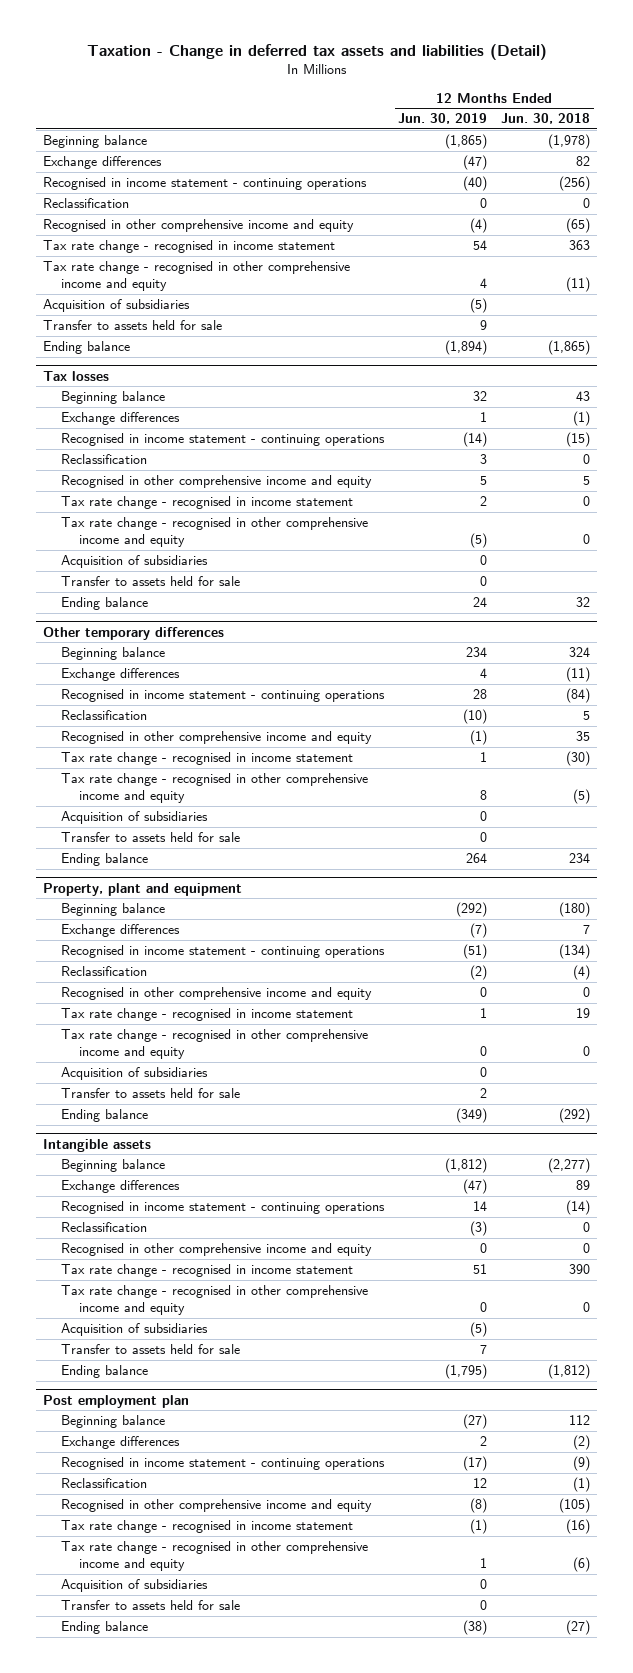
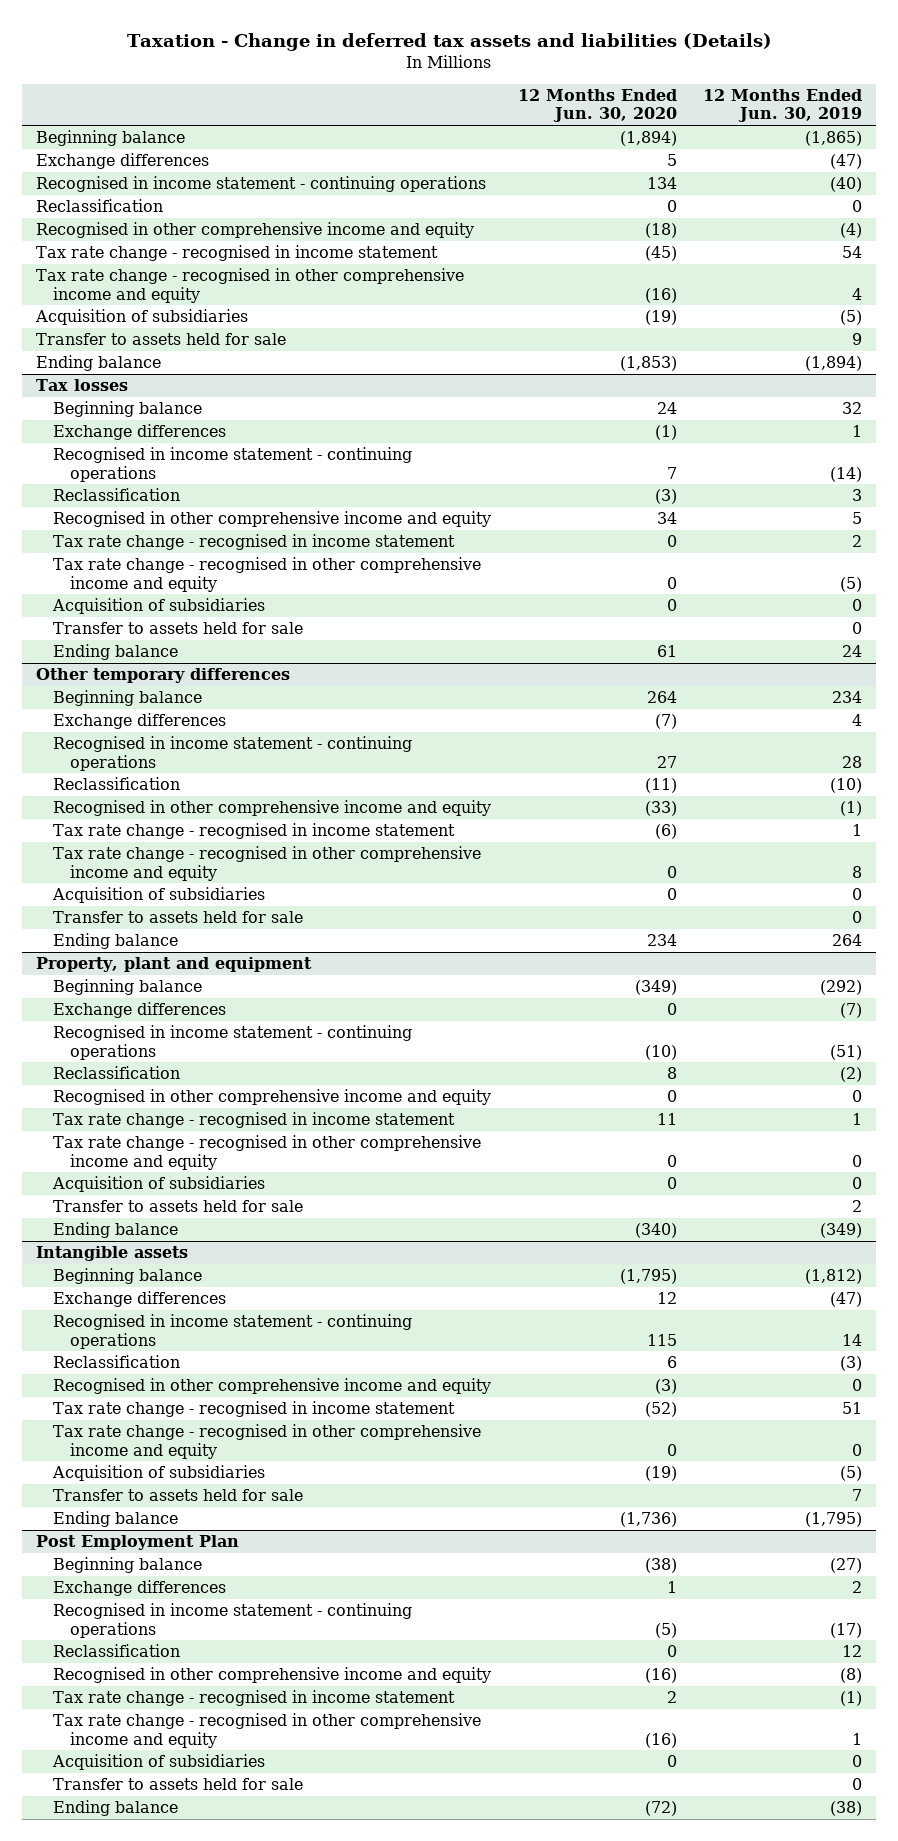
[86,44,547,61] Taxation - Change in deferred tax assets and liabilities (Detail) -> [127,32,773,51] Taxation - Change in deferred tax assets and liabilities (Details)
[501,113,591,125] Jun. 30, 2018 -> none
none -> [517,88,677,123] 12 Months Ended Jun. 30, 2020
[42,1394,189,1408] Post employment plan -> [35,1535,239,1551] Post Employment Plan

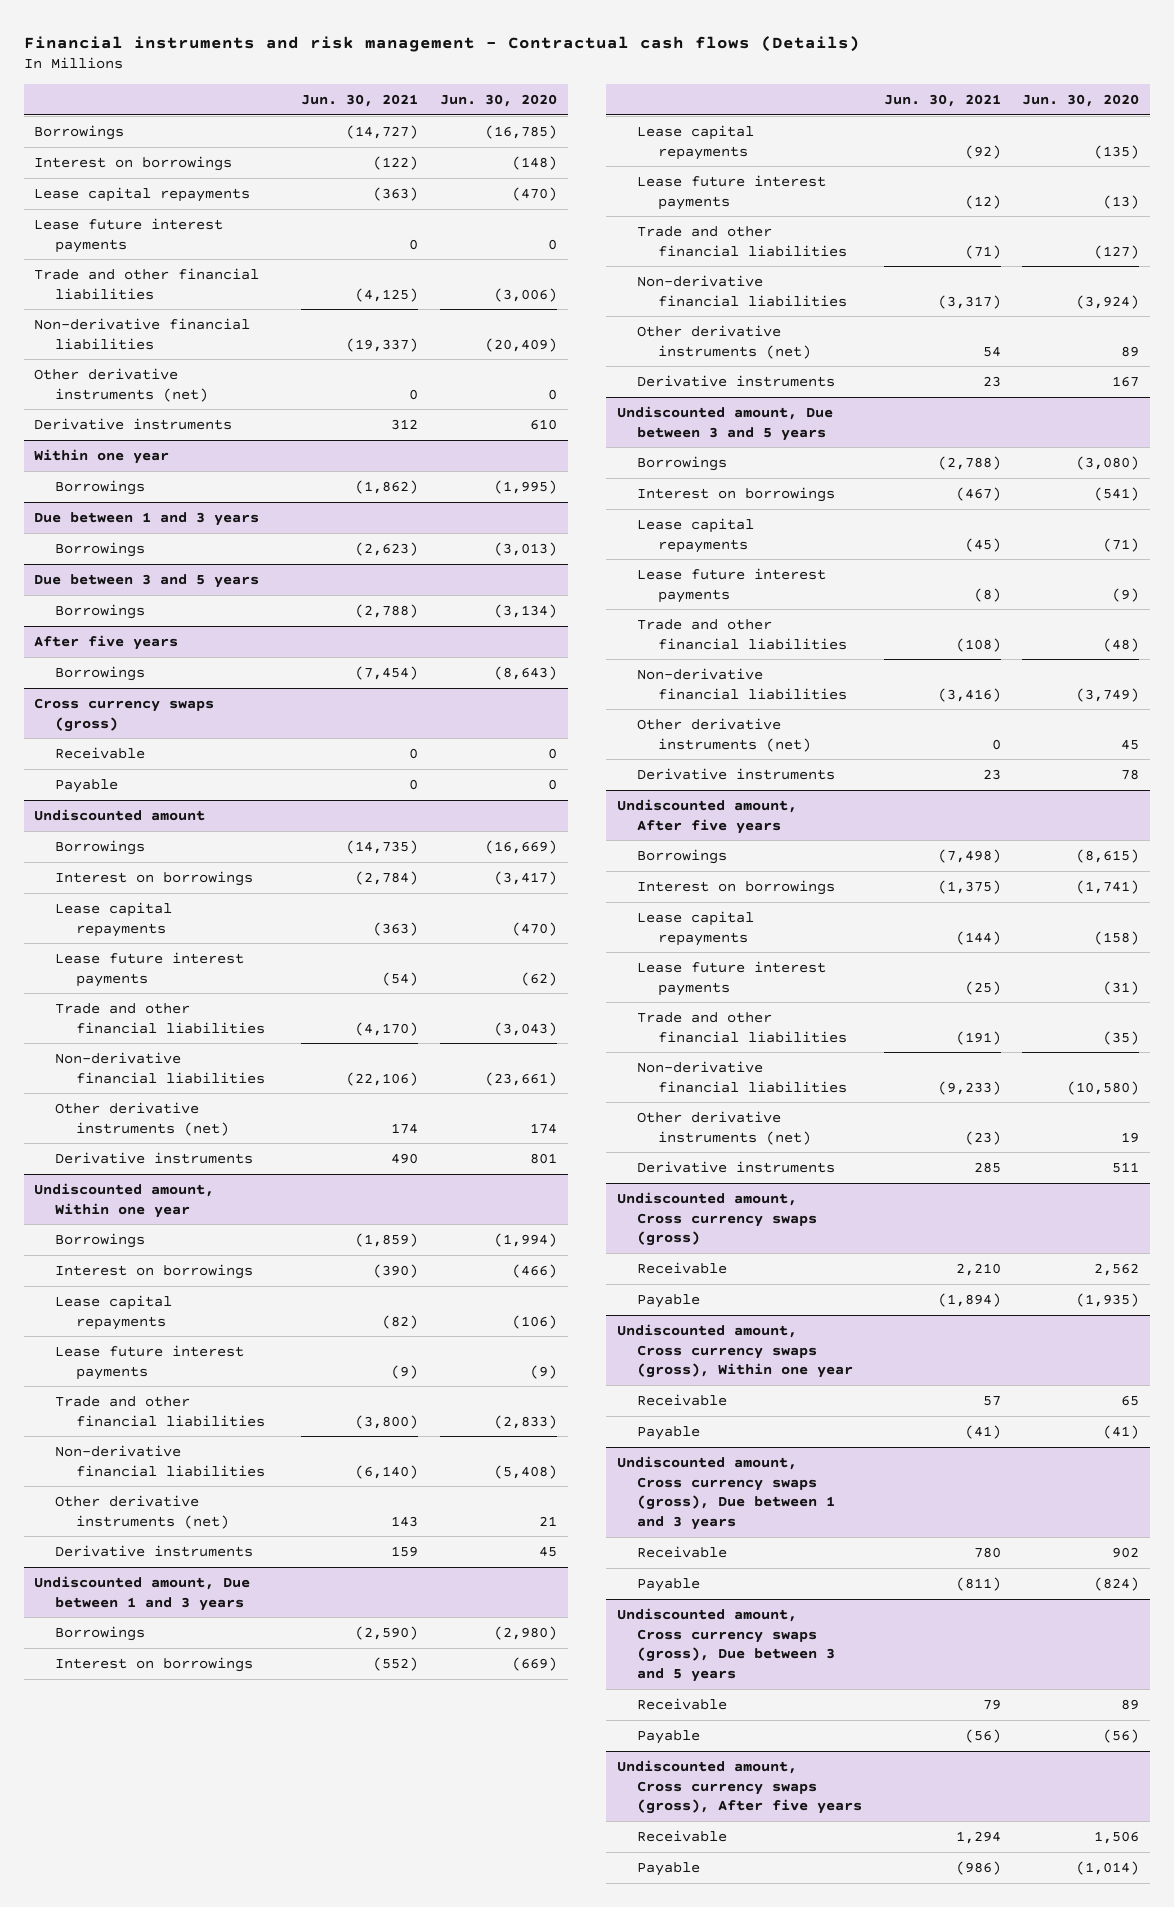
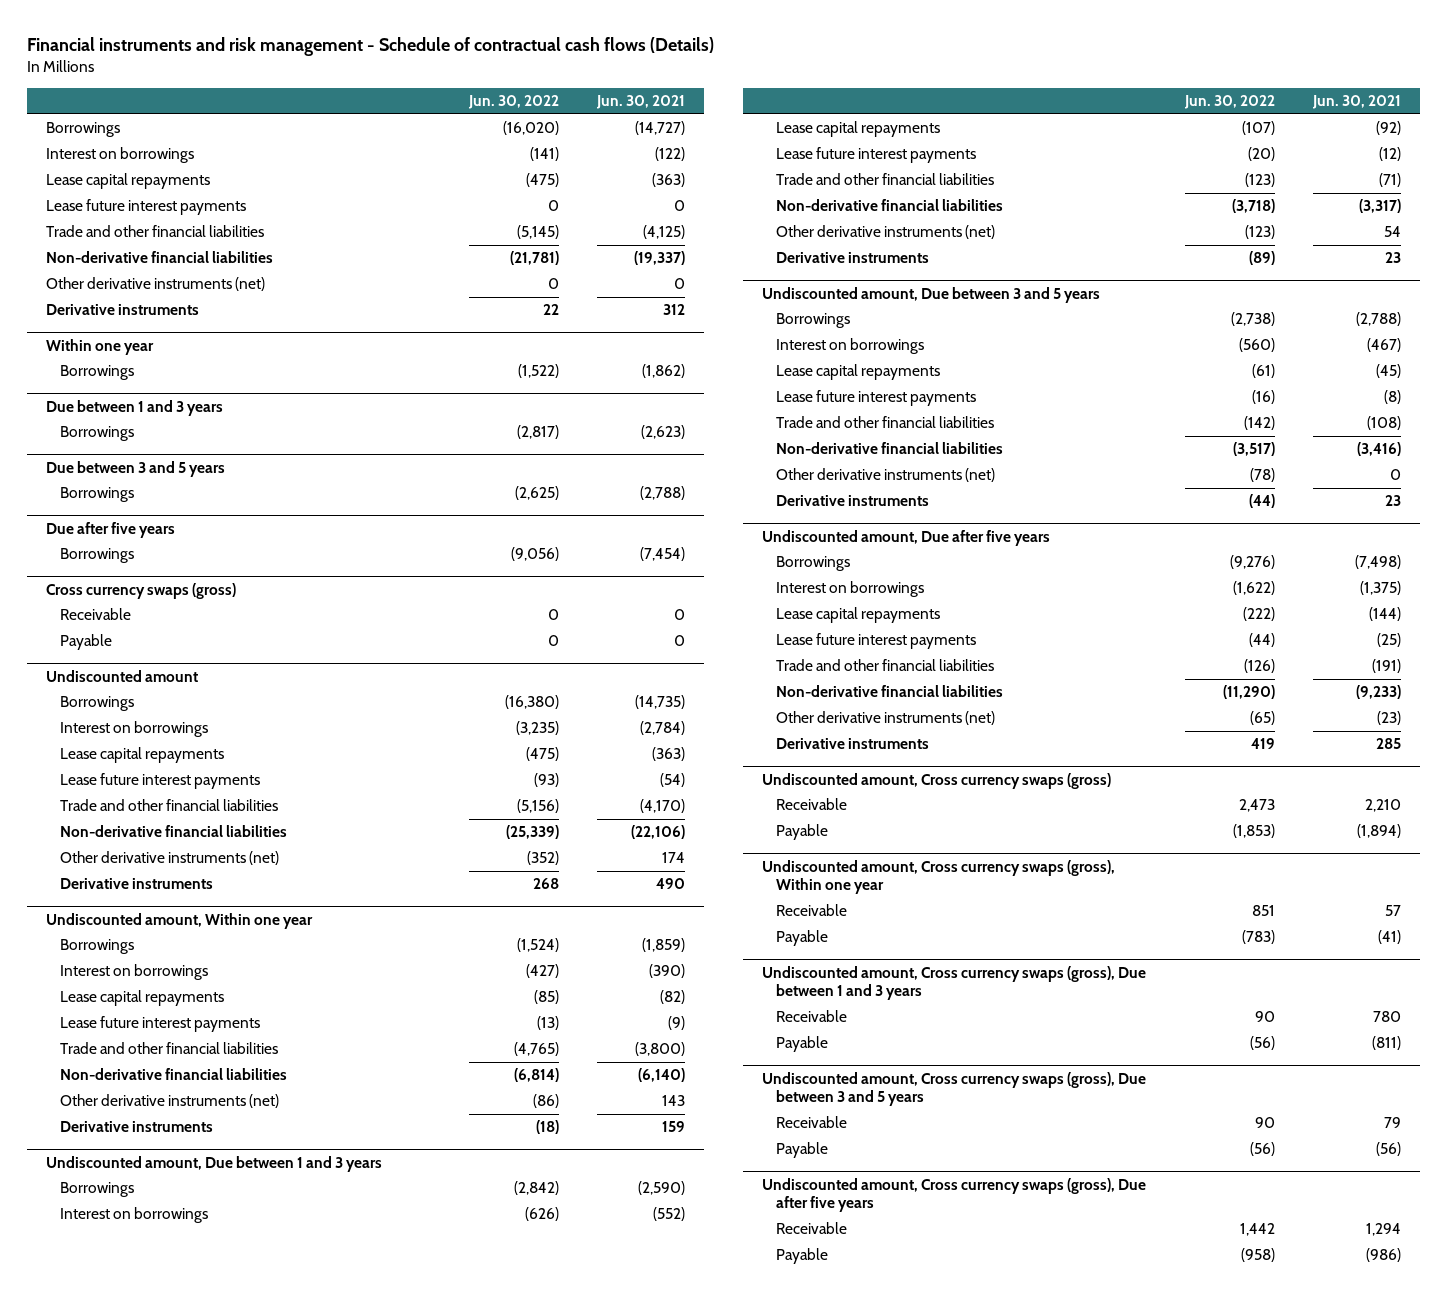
[23,35,860,52] Financial instruments and risk management - Contractual cash flows (Details) -> [27,37,715,57] Financial instruments and risk management - Schedule of contractual cash flows (Details)
[439,93,557,107] Jun. 30, 2020 -> none
none -> [467,95,559,110] Jun. 30, 2022
[34,635,179,651] After five years -> [46,521,176,538] Due after five years
[616,799,797,834] Undiscounted amount, After five years -> [762,529,1051,546] Undiscounted amount, Due after five years
[616,1760,863,1815] Undiscounted amount, Cross currency swaps (gross), After five years -> [762,1177,1147,1213] Undiscounted amount, Cross currency swaps (gross), Due after five years

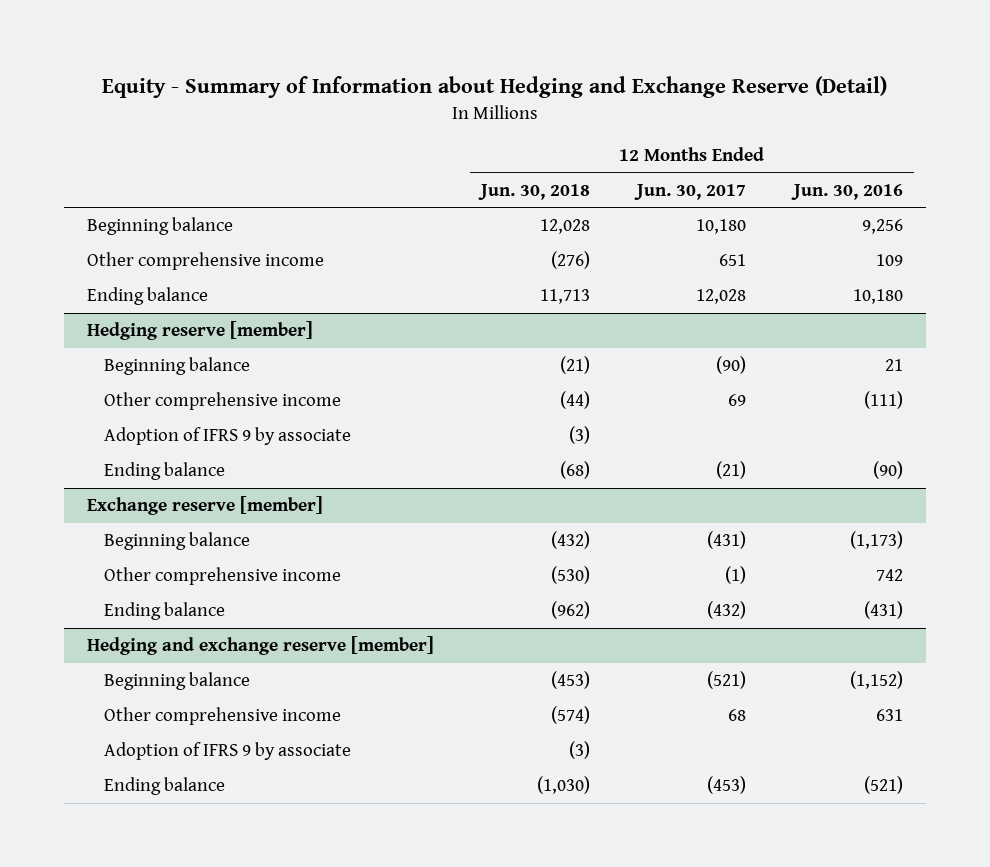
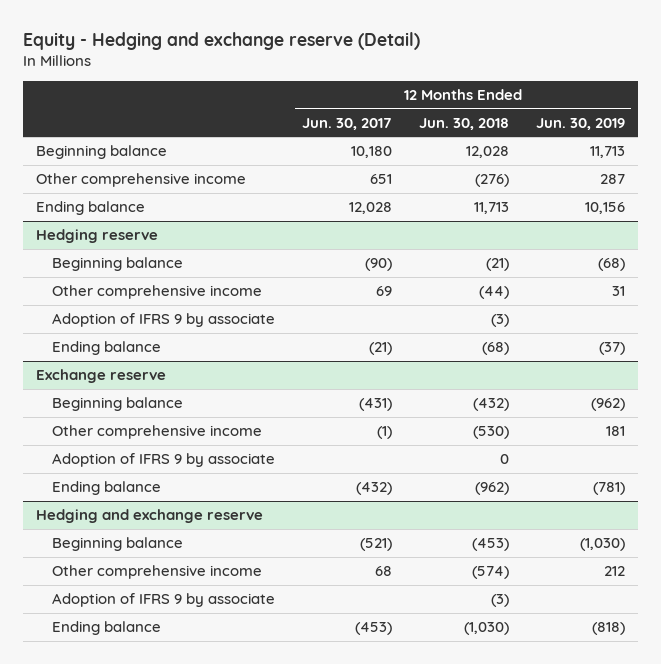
[101,76,887,99] Equity - Summary of Information about Hedging and Exchange Reserve (Detail) -> [22,31,420,50] Equity - Hedging and exchange reserve (Detail)
[790,183,903,200] Jun. 30, 2016 -> none
none -> [535,117,625,130] Jun. 30, 2019
[87,321,314,341] Hedging reserve [member] -> [36,229,159,244] Hedging reserve
[87,496,324,516] Exchange reserve [member] -> [36,369,167,384] Exchange reserve
none -> [51,453,275,468] Adoption of IFRS 9 by associate
[87,636,435,656] Hedging and exchange reserve [member] -> [36,509,264,524] Hedging and exchange reserve

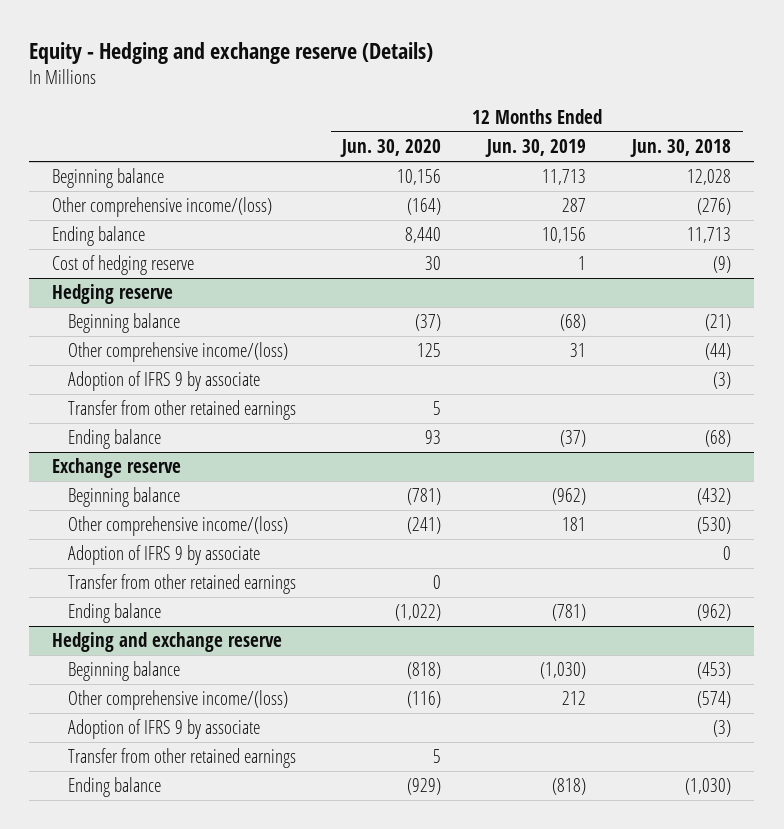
[22,31,420,50] Equity - Hedging and exchange reserve (Detail) -> [29,41,434,64] Equity - Hedging and exchange reserve (Details)
[301,117,392,130] Jun. 30, 2017 -> none
none -> [340,139,442,158] Jun. 30, 2020
[36,173,247,188] Other comprehensive income -> [52,197,273,218] Other comprehensive income/(loss)
none -> [52,255,195,276] Cost of hedging reserve
[51,285,262,300] Other comprehensive income -> [68,342,289,363] Other comprehensive income/(loss)
none -> [68,400,297,421] Transfer from other retained earnings
[51,425,262,440] Other comprehensive income -> [68,516,289,537] Other comprehensive income/(loss)
none -> [68,574,297,595] Transfer from other retained earnings
[51,565,262,580] Other comprehensive income -> [68,690,289,711] Other comprehensive income/(loss)
none -> [68,748,297,769] Transfer from other retained earnings

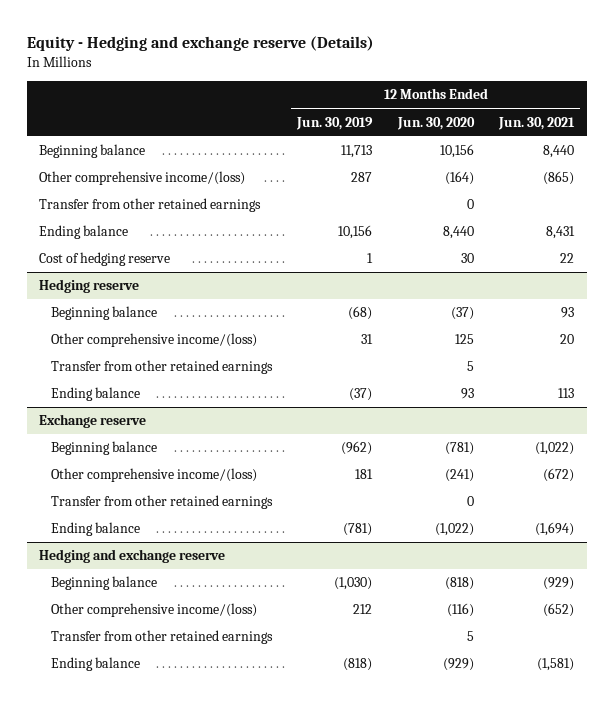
[630,139,732,158] Jun. 30, 2018 -> none
none -> [497,116,575,130] Jun. 30, 2021
none -> [39,198,262,213] Transfer from other retained earnings
[68,371,261,392] Adoption of IFRS 9 by associate -> none
[68,545,261,566] Adoption of IFRS 9 by associate -> none
[68,719,261,740] Adoption of IFRS 9 by associate -> none

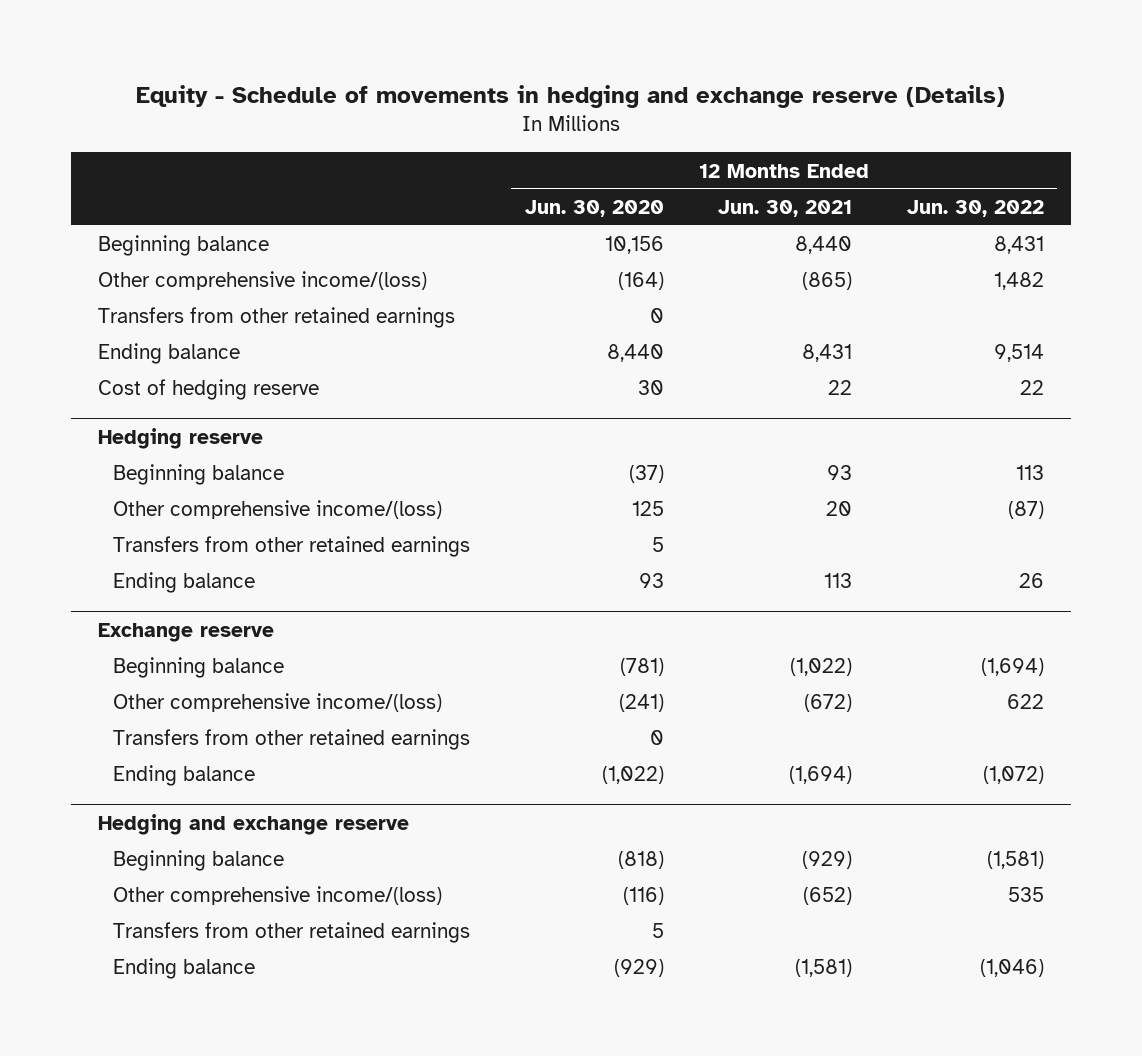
[26,36,374,52] Equity - Hedging and exchange reserve (Details) -> [135,85,1005,109] Equity - Schedule of movements in hedging and exchange reserve (Details)
[296,116,374,130] Jun. 30, 2019 -> none
none -> [906,199,1044,217] Jun. 30, 2022
[39,198,262,213] Transfer from other retained earnings -> [98,307,456,329] Transfers from other retained earnings
[50,360,273,375] Transfer from other retained earnings -> [113,536,471,558] Transfers from other retained earnings
[50,495,273,510] Transfer from other retained earnings -> [113,729,471,751] Transfers from other retained earnings
[50,630,273,645] Transfer from other retained earnings -> [113,922,471,944] Transfers from other retained earnings

